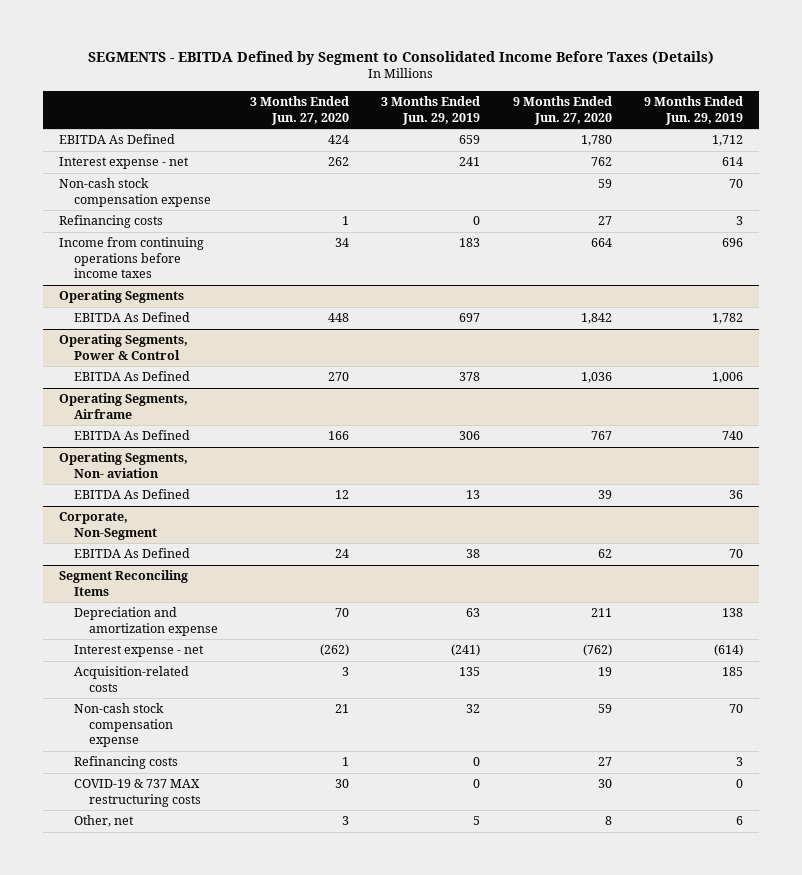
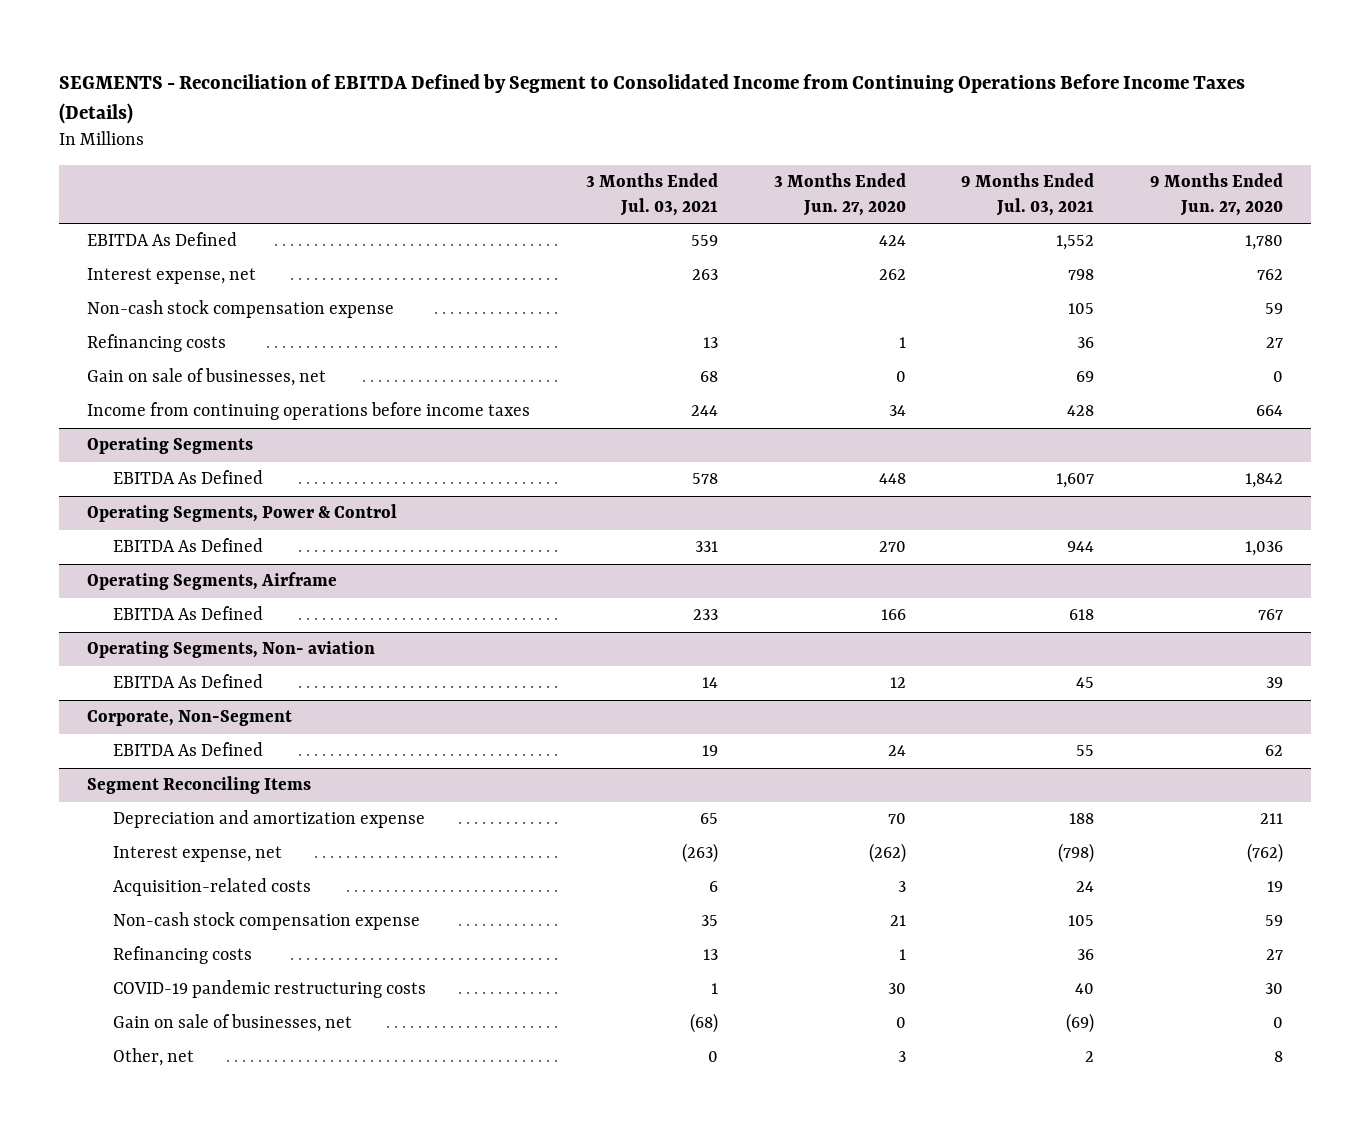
[87,50,714,65] SEGMENTS - EBITDA Defined by Segment to Consolidated Income Before Taxes (Details) -> [59,74,1246,125] SEGMENTS - Reconciliation of EBITDA Defined by Segment to Consolidated Income from Continuing Operations Before Income Taxes (Details)
[381,96,481,125] 3 Months Ended Jun. 29, 2019 -> none
[643,96,743,125] 9 Months Ended Jun. 29, 2019 -> none
none -> [585,172,718,216] 3 Months Ended Jul. 03, 2021
none -> [961,172,1095,216] 9 Months Ended Jul. 03, 2021
[58,157,189,170] Interest expense - net -> [87,268,257,285] Interest expense, net
none -> [87,368,327,387] Gain on sale of businesses, net
[73,645,204,658] Interest expense - net -> [112,846,282,863] Interest expense, net
[73,779,201,807] COVID-19 & 737 MAX restructuring costs -> [112,980,426,999] COVID-19 pandemic restructuring costs
none -> [112,1014,352,1033] Gain on sale of businesses, net

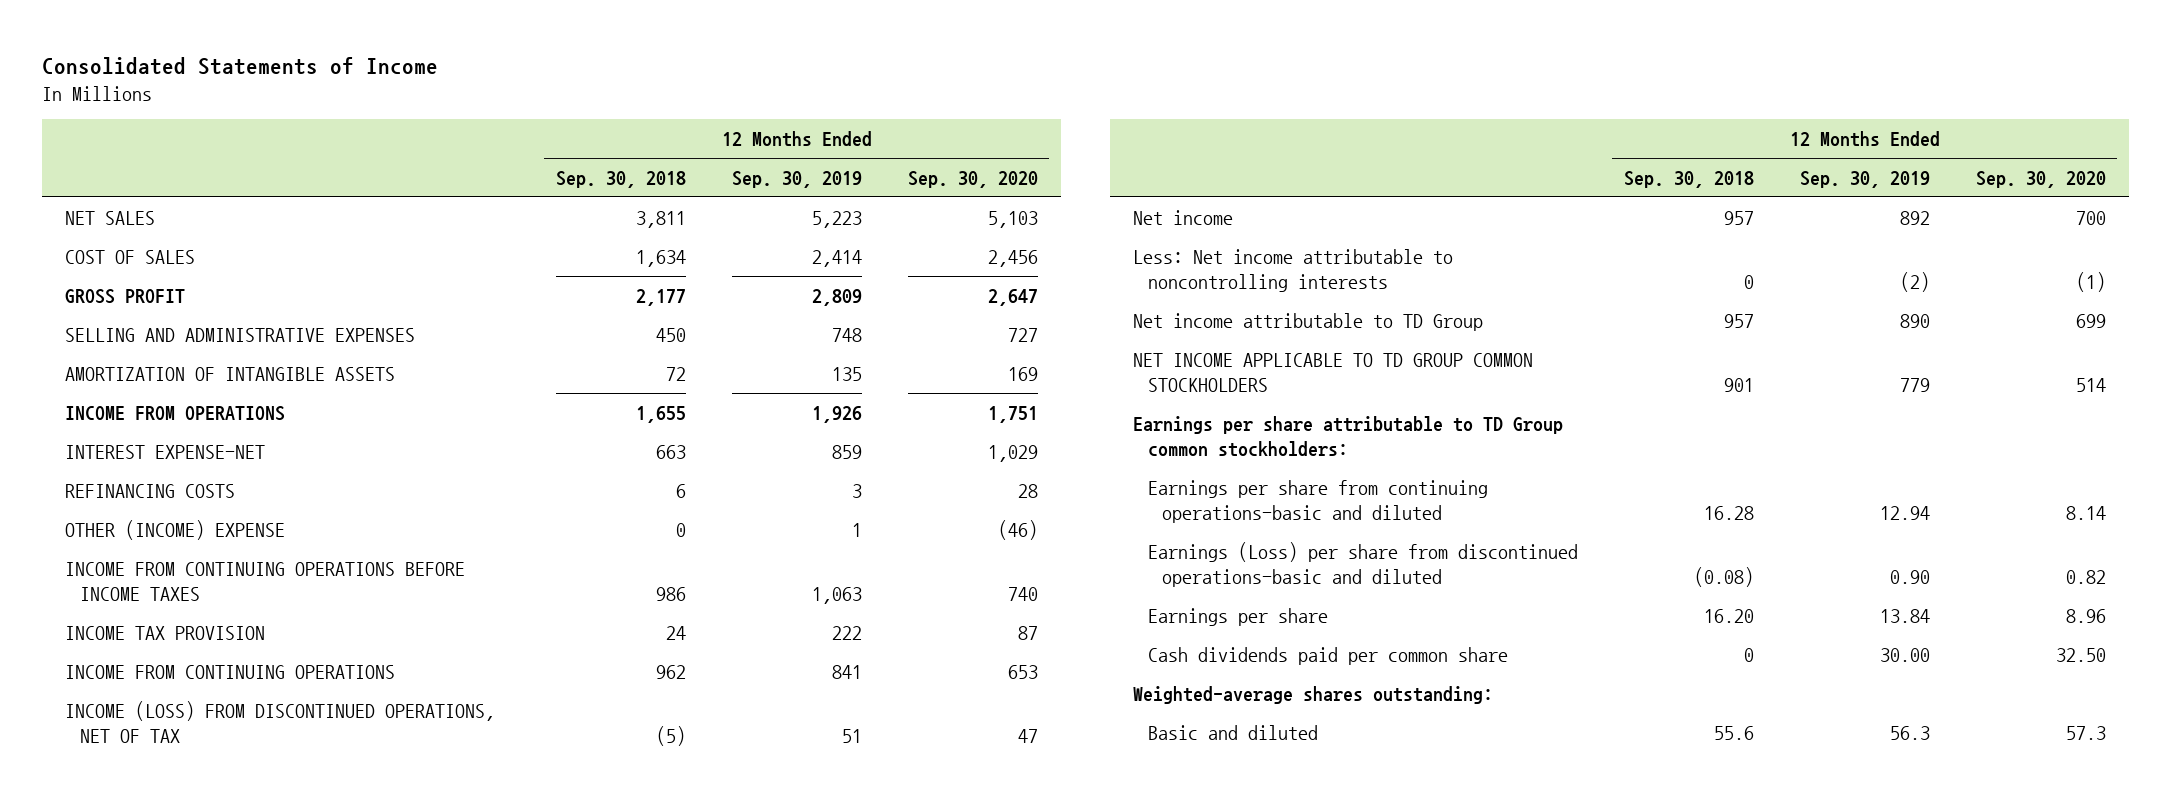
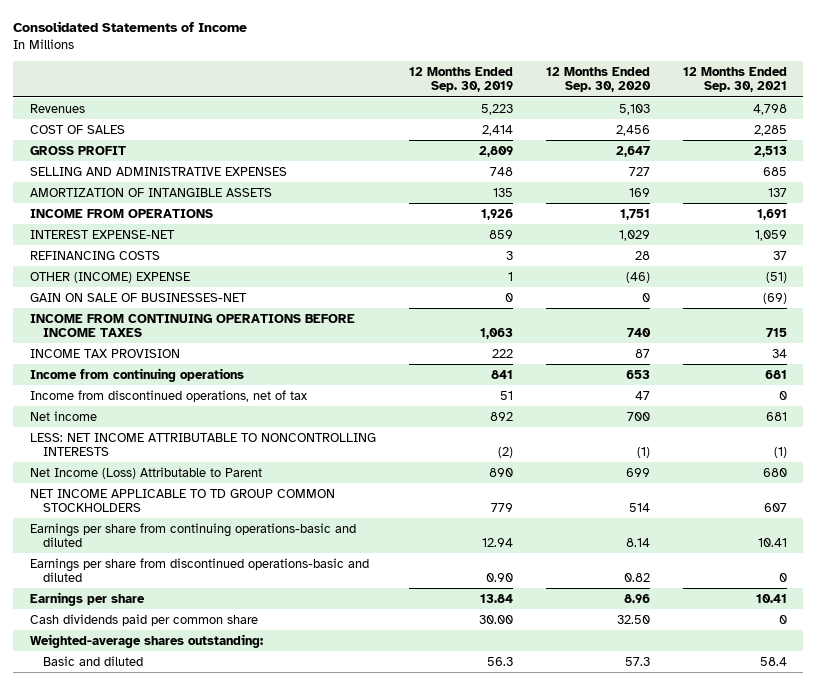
[555,170,686,188] Sep. 30, 2018 -> none
none -> [682,66,787,93] 12 Months Ended Sep. 30, 2021
[65,210,156,225] NET SALES -> [29,103,85,113] Revenues
none -> [29,292,247,302] GAIN ON SALE OF BUSINESSES-NET
[65,664,396,679] INCOME FROM CONTINUING OPERATIONS -> [29,367,244,382] Income from continuing operations
[65,700,496,743] INCOME (LOSS) FROM DISCONTINUED OPERATIONS, NET OF TAX -> [29,389,307,402] Income from discontinued operations, net of tax
[1133,248,1454,292] Less: Net income attributable to noncontrolling interests -> [29,432,376,457] LESS: NET INCOME ATTRIBUTABLE TO NONCONTROLLING INTERESTS
[1133,312,1484,331] Net income attributable to TD Group -> [29,466,262,479] Net Income (Loss) Attributable to Parent
[1133,415,1564,457] Earnings per share attributable to TD Group common stockholders: -> none
[1147,541,1578,587] Earnings (Loss) per share from discontinued operations-basic and diluted -> [29,557,369,583] Earnings per share from discontinued operations-basic and diluted

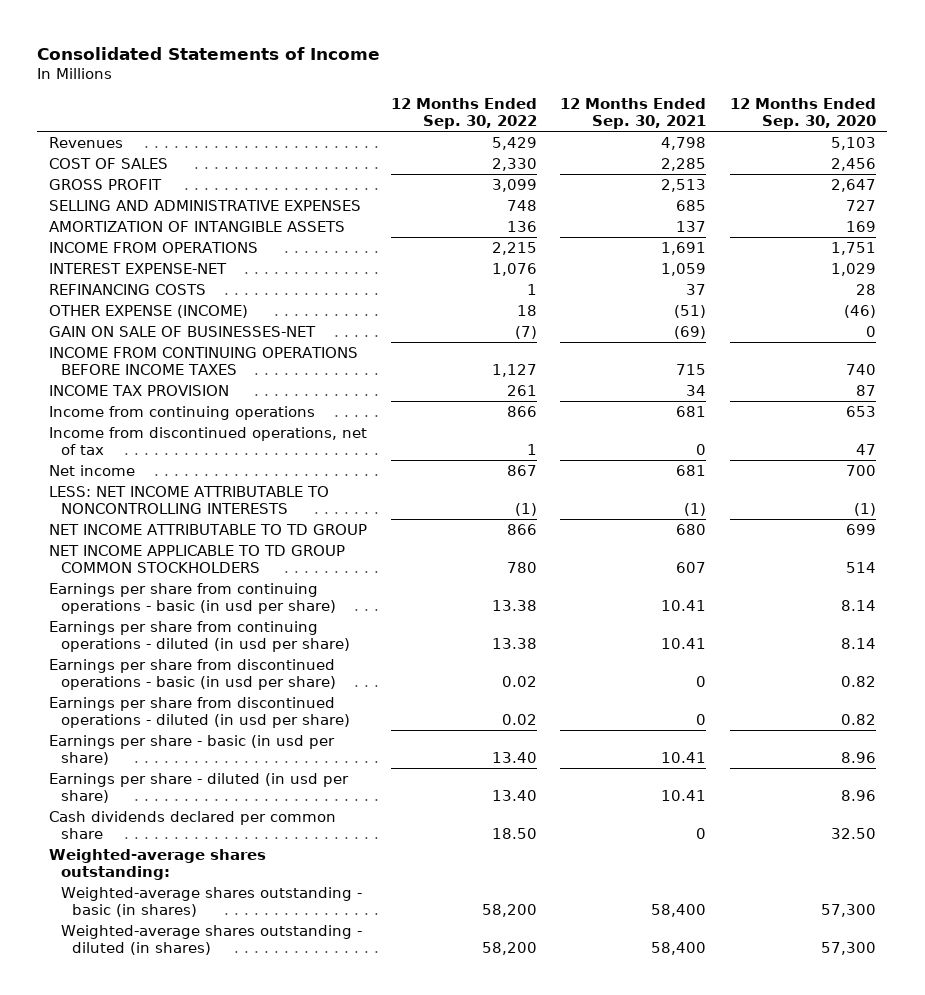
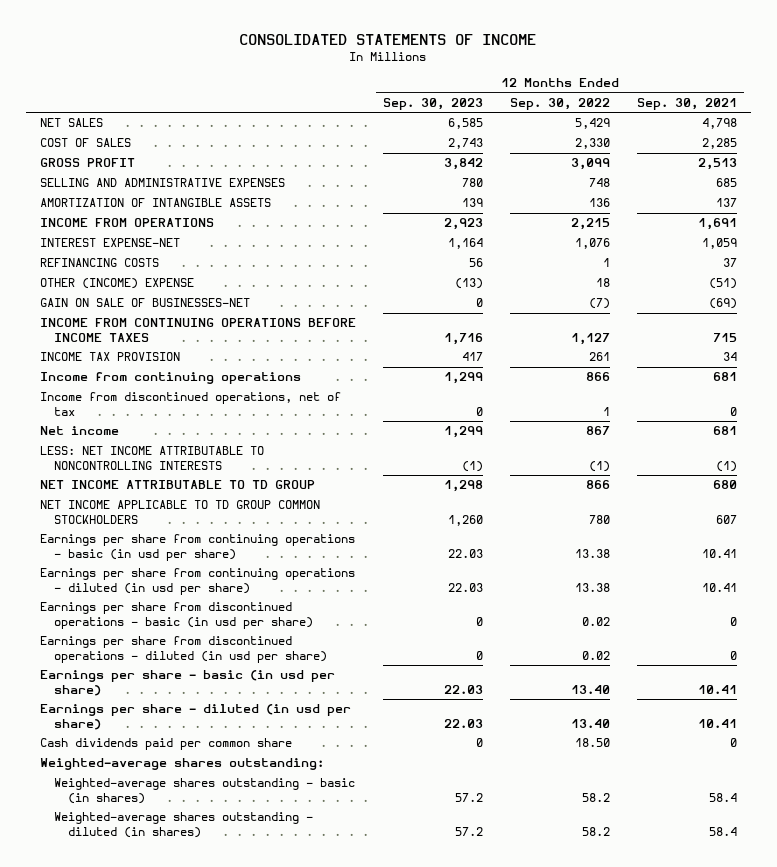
[37,46,381,60] Consolidated Statements of Income -> [239,33,537,45] CONSOLIDATED STATEMENTS OF INCOME
[729,97,876,129] 12 Months Ended Sep. 30, 2020 -> none
none -> [382,98,483,111] Sep. 30, 2023
[49,136,124,148] Revenues -> [39,118,103,128] NET SALES
[49,304,249,318] OTHER EXPENSE (INCOME) -> [39,278,194,290] OTHER (INCOME) EXPENSE
[49,810,337,839] Cash dividends declared per common share -> [39,738,292,751] Cash dividends paid per common share
[481,903,537,917] 58,200 -> [581,792,610,802] 58.2
[651,903,707,917] 58,400 -> [709,792,738,802] 58.4
[481,941,537,955] 58,200 -> [581,826,610,836] 58.2
[651,941,707,955] 58,400 -> [709,826,738,836] 58.4

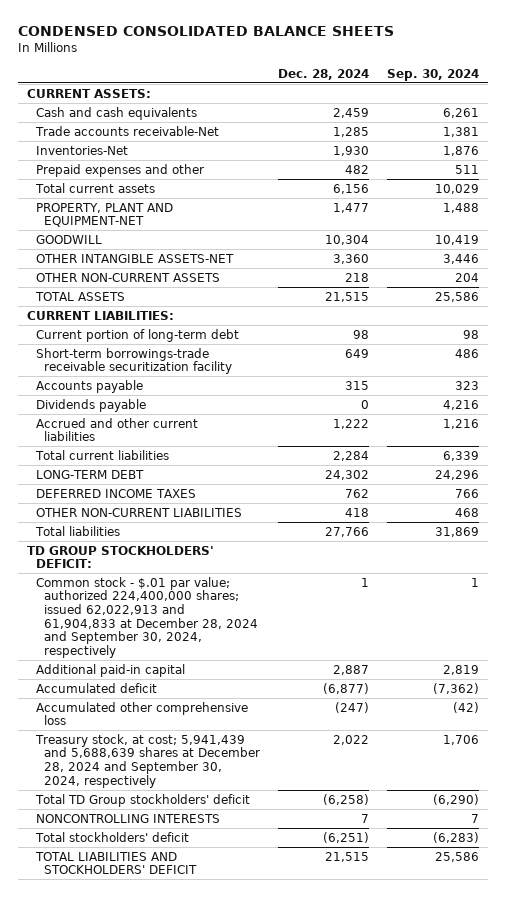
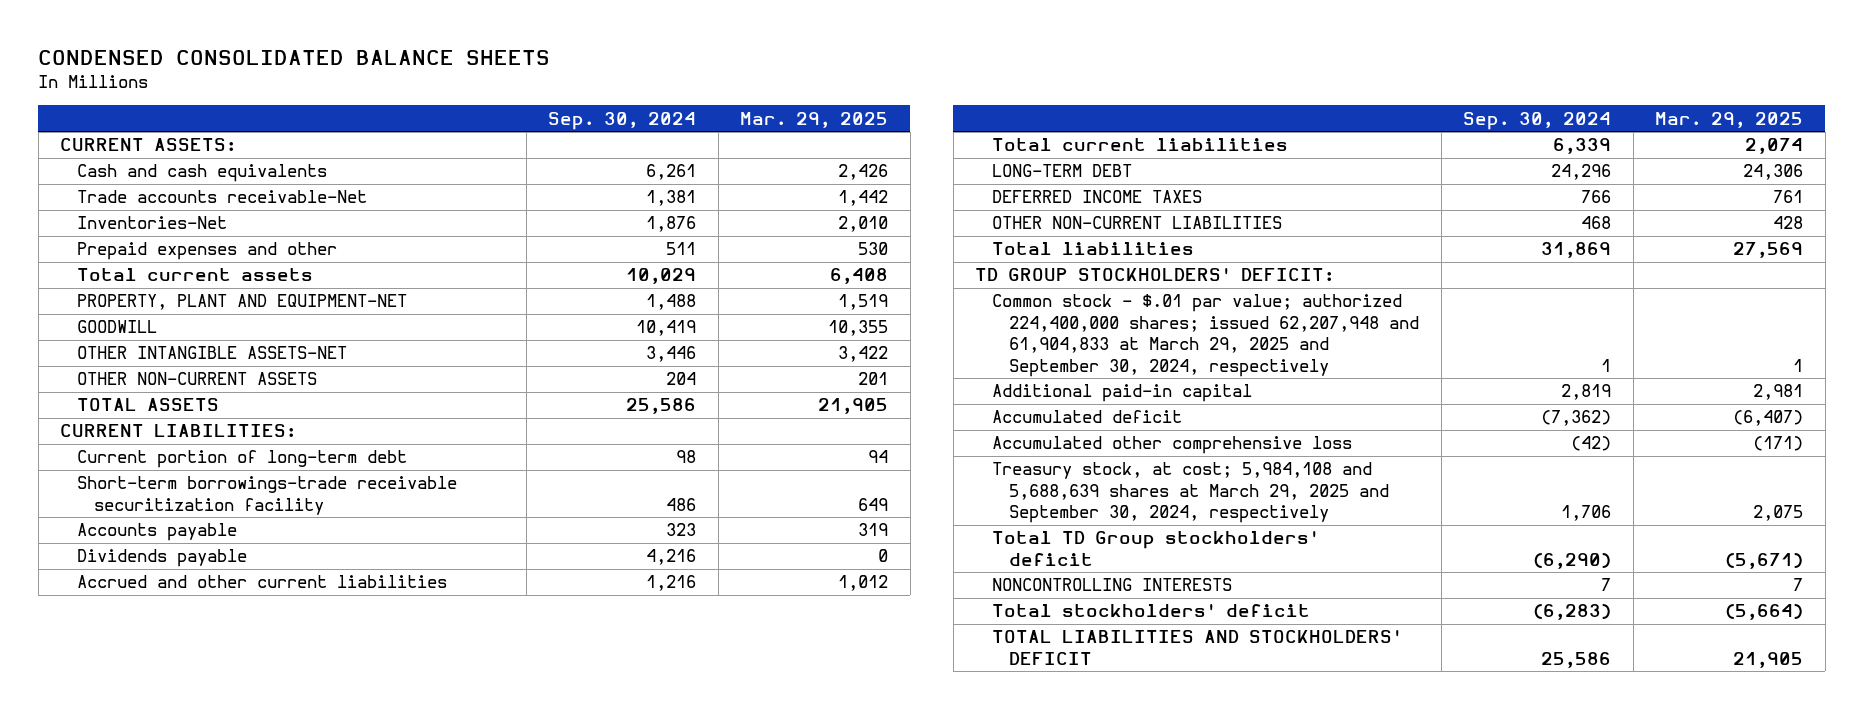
[278,68,370,80] Dec. 28, 2024 -> none
none -> [740,111,889,128] Mar. 29, 2025
[35,576,259,659] Common stock - $.01 par value; authorized 224,400,000 shares; issued 62,022,913 and 61,904,833 at December 28, 2024 and September 30, 2024, respectively -> [992,294,1420,377] Common stock - $.01 par value; authorized 224,400,000 shares; issued 62,207,948 and 61,904,833 at March 29, 2025 and September 30, 2024, respectively
[34,733,261,788] Treasury stock, at cost; 5,941,439 and 5,688,639 shares at December 28, 2024 and September 30, 2024, respectively -> [992,462,1390,524] Treasury stock, at cost; 5,984,108 and 5,688,639 shares at March 29, 2025 and September 30, 2024, respectively

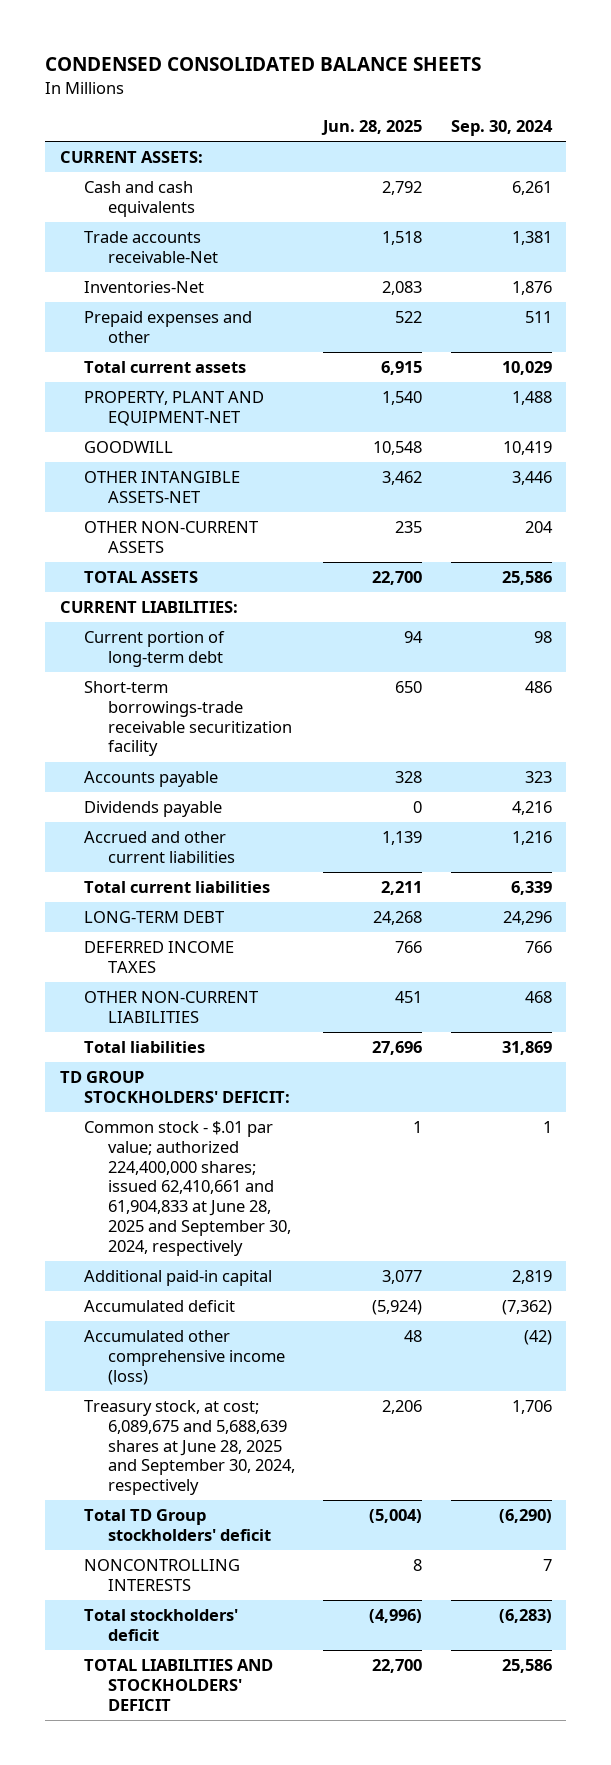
[740,111,889,128] Mar. 29, 2025 -> none
none -> [321,119,423,135] Jun. 28, 2025
[992,294,1420,377] Common stock - $.01 par value; authorized 224,400,000 shares; issued 62,207,948 and 61,904,833 at March 29, 2025 and September 30, 2024, respectively -> [83,1121,291,1256] Common stock - $.01 par value; authorized 224,400,000 shares; issued 62,410,661 and 61,904,833 at June 28, 2025 and September 30, 2024, respectively
[992,436,1353,455] Accumulated other comprehensive loss -> [83,1330,285,1385] Accumulated other comprehensive income (loss)
[992,462,1390,524] Treasury stock, at cost; 5,984,108 and 5,688,639 shares at March 29, 2025 and September 30, 2024, respectively -> [83,1400,295,1496] Treasury stock, at cost; 6,089,675 and 5,688,639 shares at June 28, 2025 and September 30, 2024, respectively

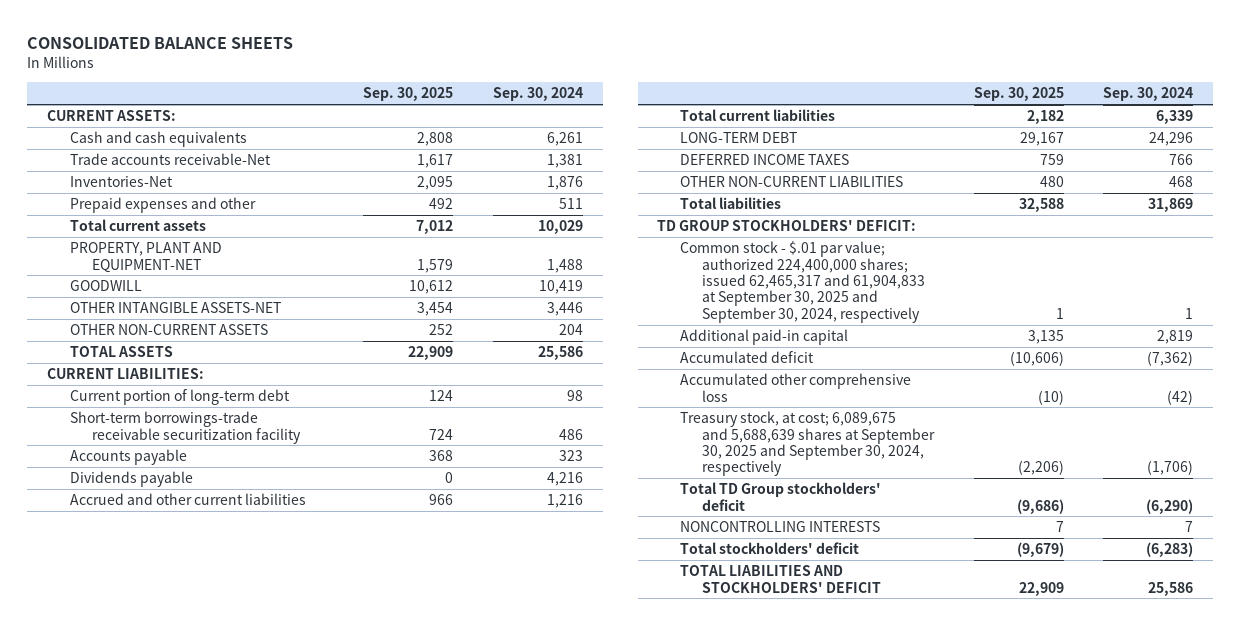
[45,57,482,72] CONDENSED CONSOLIDATED BALANCE SHEETS -> [27,37,294,50] CONSOLIDATED BALANCE SHEETS
[321,119,423,135] Jun. 28, 2025 -> none
none -> [363,87,454,102] Sep. 30, 2025
[83,1121,291,1256] Common stock - $.01 par value; authorized 224,400,000 shares; issued 62,410,661 and 61,904,833 at June 28, 2025 and September 30, 2024, respectively -> [679,241,926,323] Common stock - $.01 par value; authorized 224,400,000 shares; issued 62,465,317 and 61,904,833 at September 30, 2025 and September 30, 2024, respectively
[83,1330,285,1385] Accumulated other comprehensive income (loss) -> [679,373,911,402] Accumulated other comprehensive loss
[83,1400,295,1496] Treasury stock, at cost; 6,089,675 and 5,688,639 shares at June 28, 2025 and September 30, 2024, respectively -> [679,411,936,477] Treasury stock, at cost; 6,089,675 and 5,688,639 shares at September 30, 2025 and September 30, 2024, respectively
[511,1400,552,1415] 1,706 -> [1147,460,1194,476] (1,706)

